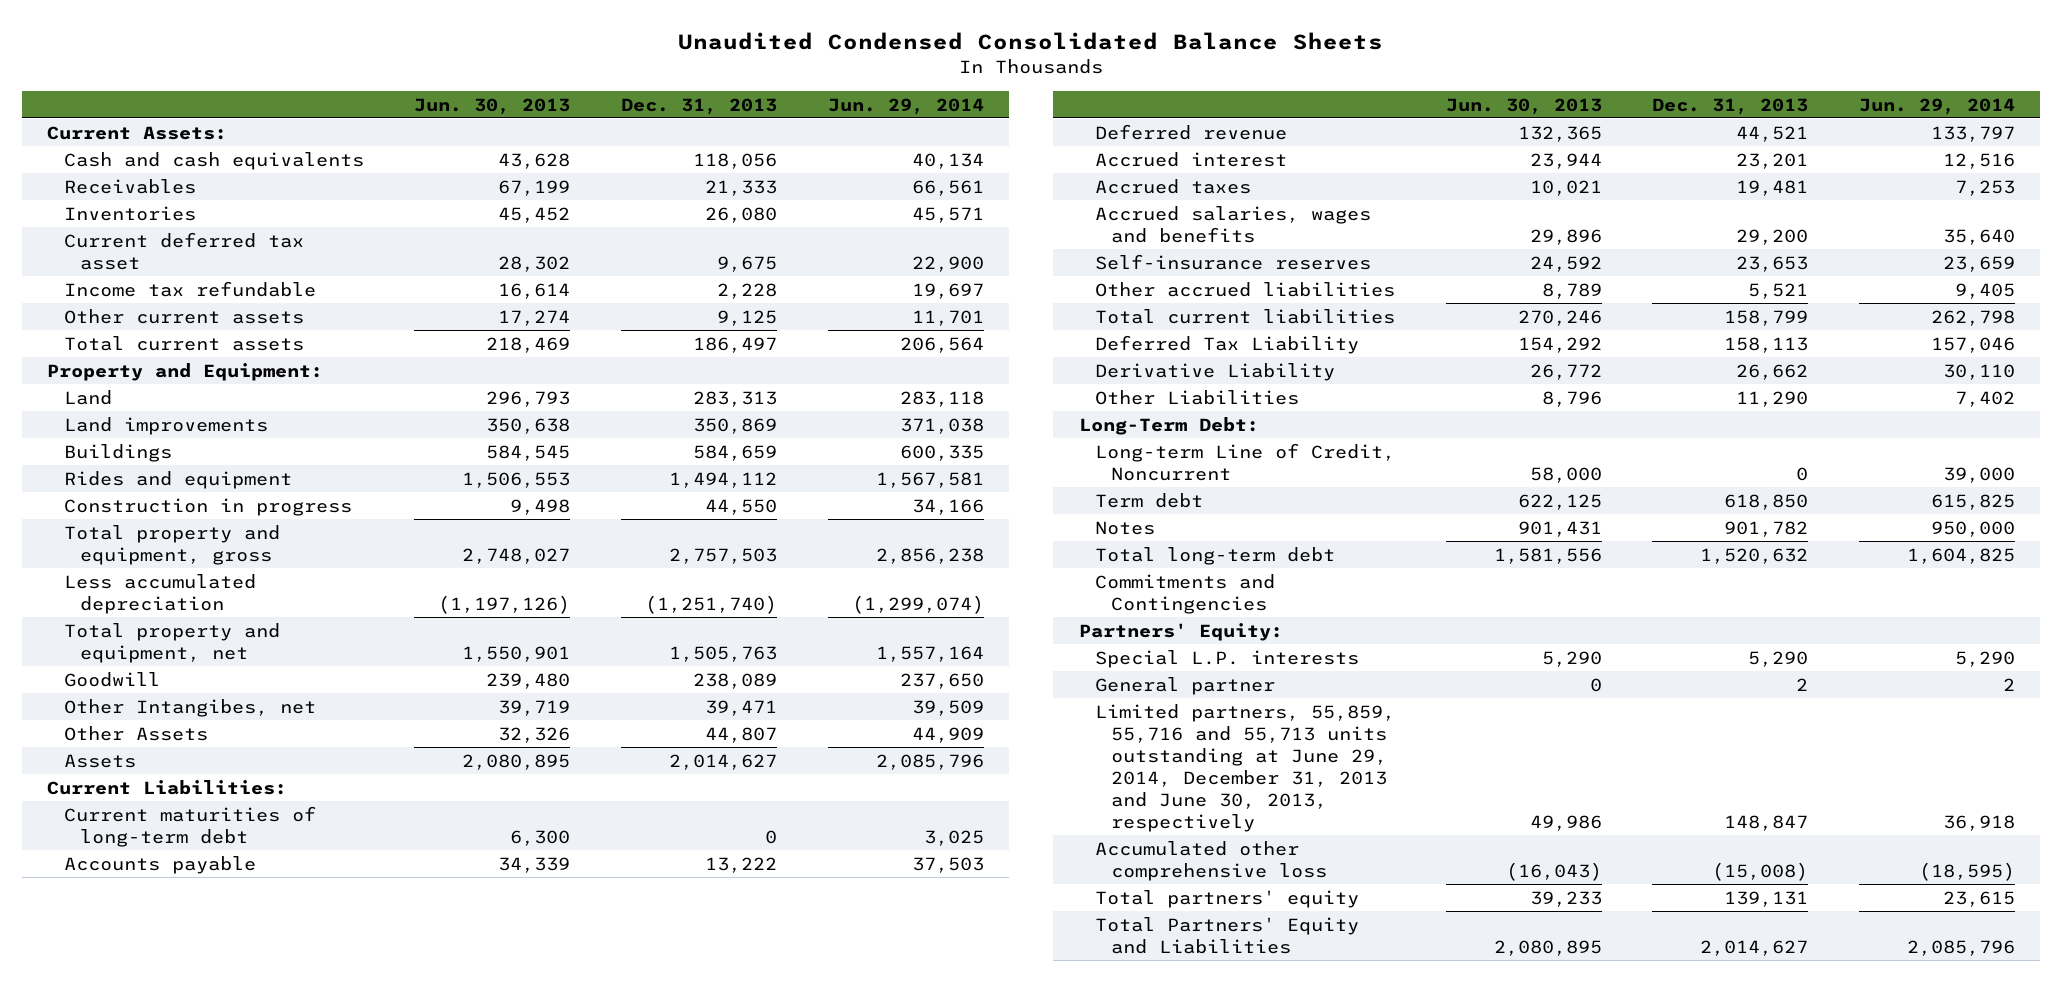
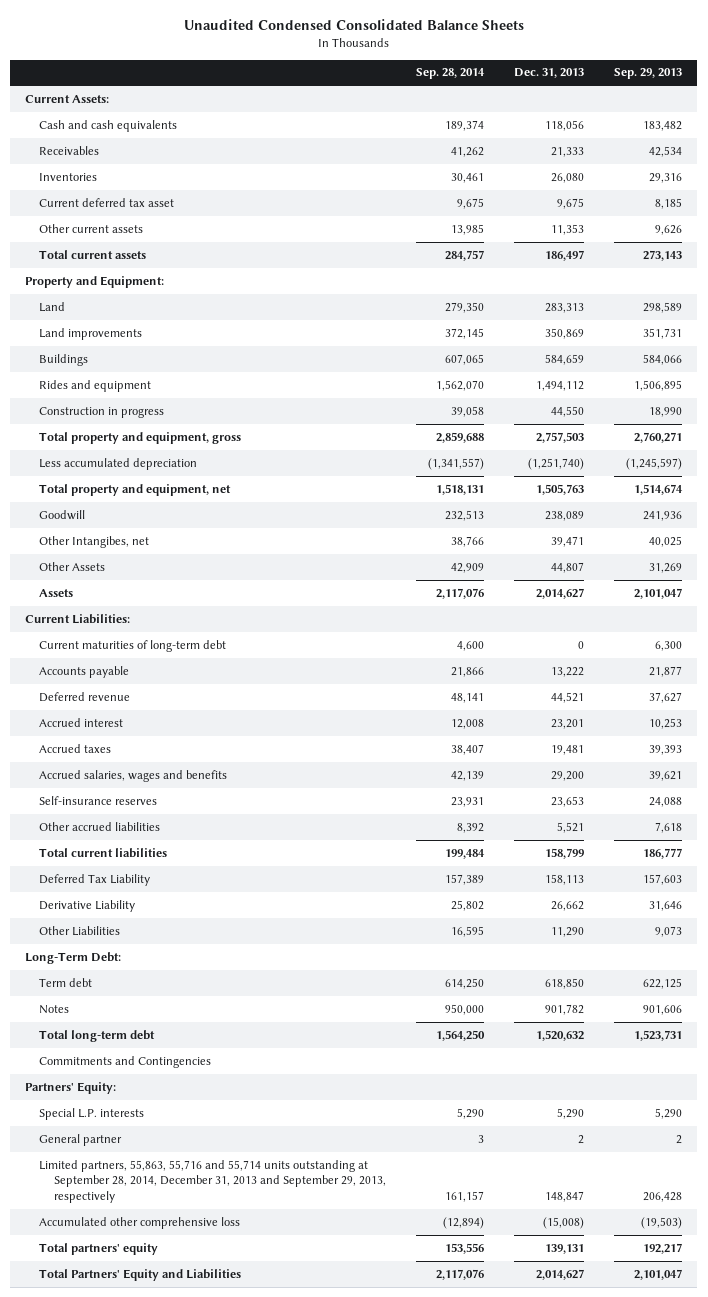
[414,97,571,115] Jun. 30, 2013 -> none
[827,97,984,115] Jun. 29, 2014 -> none
none -> [415,68,485,80] Sep. 28, 2014
none -> [614,68,683,80] Sep. 29, 2013
[63,280,316,297] Income tax refundable -> none
[716,309,777,326] 9,125 -> [550,223,584,235] 11,353
[1094,442,1395,481] Long-term Line of Credit, Noncurrent -> none
[1094,703,1395,832] Limited partners, 55,859, 55,716 and 55,713 units outstanding at June 29, 2014, December 31, 2013 and June 30, 2013, respectively -> [39,1159,386,1203] Limited partners, 55,863, 55,716 and 55,714 units outstanding at September 28, 2014, December 31, 2013 and September 29, 2013, respectively

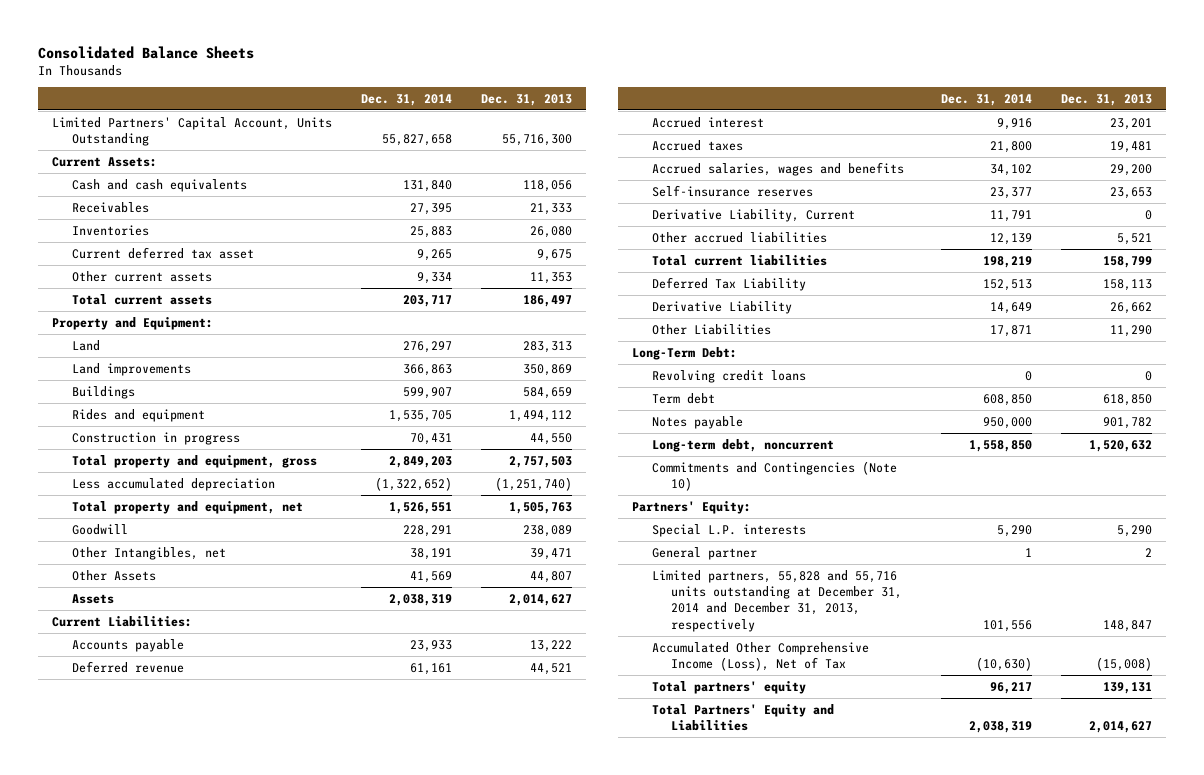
[183,18,524,30] Unaudited Condensed Consolidated Balance Sheets -> [38,45,255,59] Consolidated Balance Sheets
[415,68,485,80] Sep. 28, 2014 -> none
[614,68,683,80] Sep. 29, 2013 -> none
none -> [361,93,453,106] Dec. 31, 2014
none -> [52,116,333,147] Limited Partners' Capital Account, Units Outstanding
[39,535,150,548] Other Intangibes, net -> [71,546,226,560] Other Intangibles, net
[39,639,227,652] Current maturities of long-term debt -> none
none -> [651,208,855,222] Derivative Liability, Current
none -> [651,369,806,383] Revolving credit loans
[39,1004,70,1014] Notes -> [651,415,743,429] Notes payable
[39,1029,156,1042] Total long-term debt -> [651,438,834,452] Long-term debt, noncurrent
[39,1055,212,1068] Commitments and Contingencies -> [651,460,897,492] Commitments and Contingencies (Note 10)
[39,1159,386,1203] Limited partners, 55,863, 55,716 and 55,714 units outstanding at September 28, 2014, December 31, 2013 and September 29, 2013, respectively -> [651,569,903,632] Limited partners, 55,828 and 55,716 units outstanding at December 31, 2014 and December 31, 2013, respectively
[39,1216,241,1229] Accumulated other comprehensive loss -> [651,641,869,672] Accumulated Other Comprehensive Income (Loss), Net of Tax

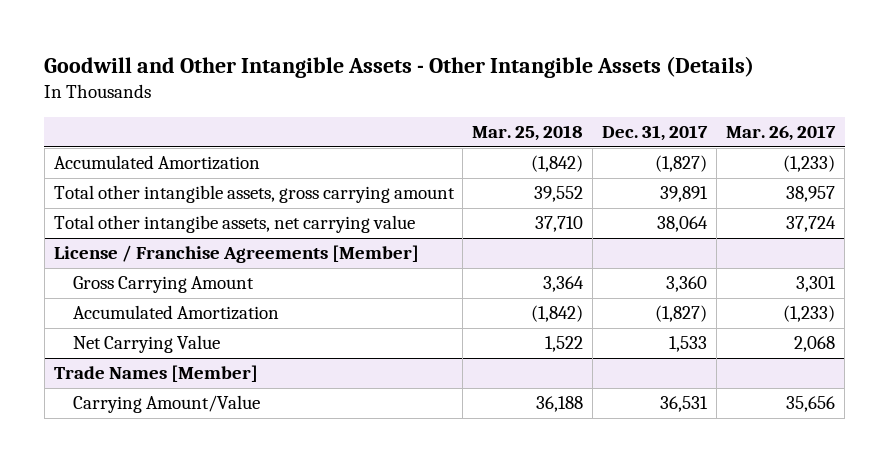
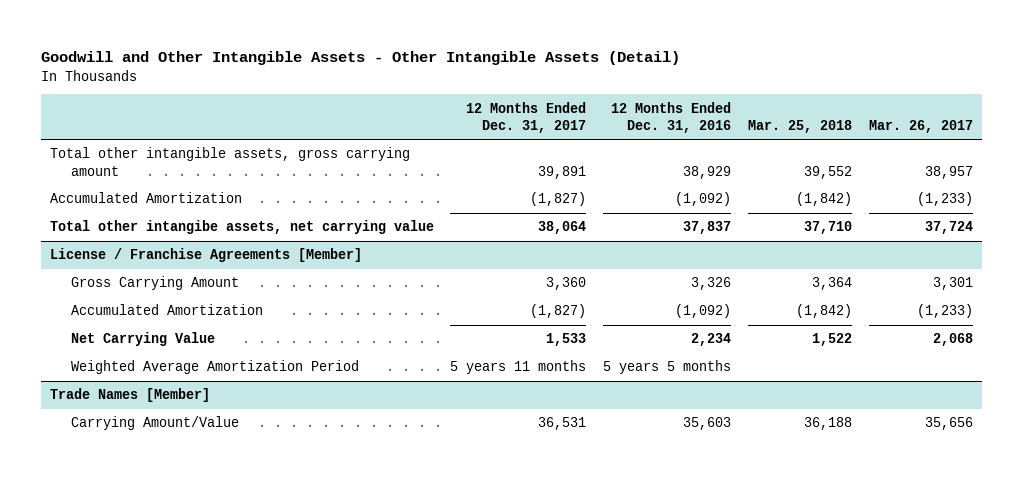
[44,55,755,78] Goodwill and Other Intangible Assets - Other Intangible Assets (Details) -> [41,51,681,66] Goodwill and Other Intangible Assets - Other Intangible Assets (Detail)
[602,125,709,142] Dec. 31, 2017 -> none
none -> [466,101,587,133] 12 Months Ended Dec. 31, 2017
none -> [611,101,732,133] 12 Months Ended Dec. 31, 2016
[53,155,260,171] Accumulated Amortization -> [49,192,242,204] Accumulated Amortization
none -> [71,360,360,375] Weighted Average Amortization Period

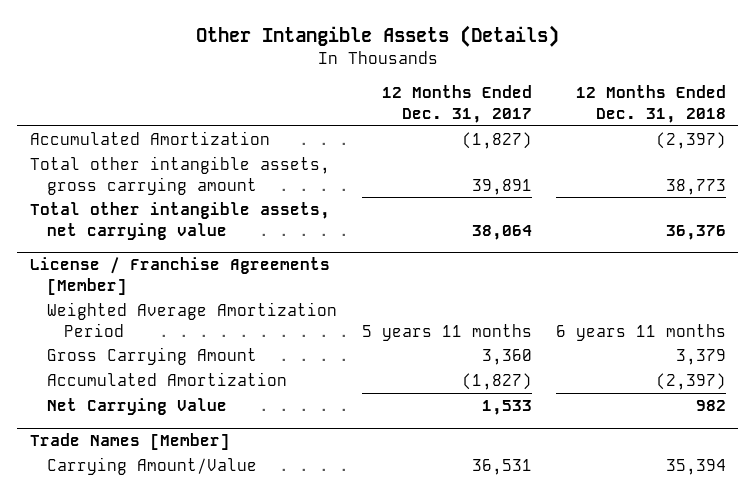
[41,51,681,66] Goodwill and Other Intangible Assets - Other Intangible Assets (Detail) -> [195,25,559,48] Other Intangible Assets (Details)
[611,101,732,133] 12 Months Ended Dec. 31, 2016 -> none
[748,119,853,133] Mar. 25, 2018 -> none
[869,119,974,133] Mar. 26, 2017 -> none
none -> [576,85,727,123] 12 Months Ended Dec. 31, 2018
[49,147,410,176] Total other intangible assets, gross carrying amount -> [29,155,330,195] Total other intangible assets, gross carrying amount
[49,220,434,235] Total other intangibe assets, net carrying value -> [29,201,330,240] Total other intangible assets, net carrying value
[71,360,360,375] Weighted Average Amortization Period -> [46,301,337,337] Weighted Average Amortization Period

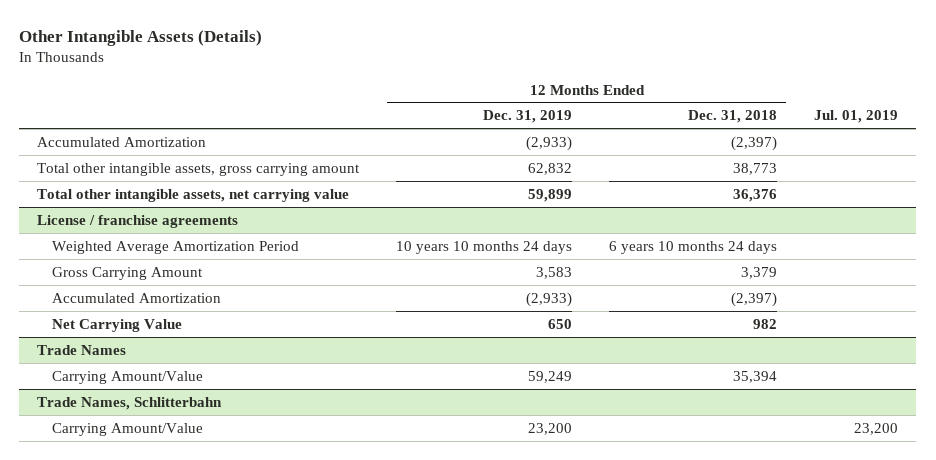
[381,85,532,123] 12 Months Ended Dec. 31, 2017 -> none
none -> [483,110,573,124] Dec. 31, 2019
none -> [814,110,899,124] Jul. 01, 2019
[29,257,330,296] License / Franchise Agreements [Member] -> [37,214,239,228] License / franchise agreements
[556,323,727,341] 6 years 11 months -> [609,240,778,254] 6 years 10 months 24 days
[29,433,230,451] Trade Names [Member] -> [37,344,127,355] Trade Names
none -> [37,396,223,410] Trade Names, Schlitterbahn
none -> [51,422,203,436] Carrying Amount/Value

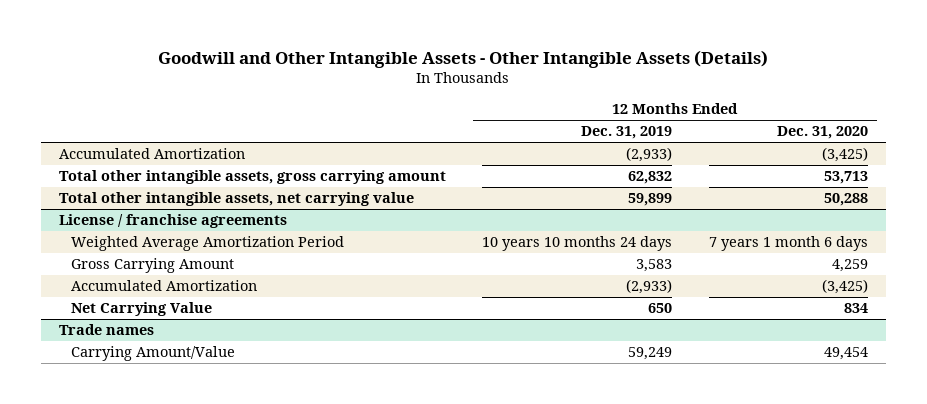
[19,30,263,47] Other Intangible Assets (Details) -> [158,49,769,68] Goodwill and Other Intangible Assets - Other Intangible Assets (Details)
[688,110,778,124] Dec. 31, 2018 -> none
[814,110,899,124] Jul. 01, 2019 -> none
none -> [776,126,868,140] Dec. 31, 2020
[37,344,127,355] Trade Names -> [59,324,155,336] Trade names
[37,396,223,410] Trade Names, Schlitterbahn -> none
[51,422,203,436] Carrying Amount/Value -> none

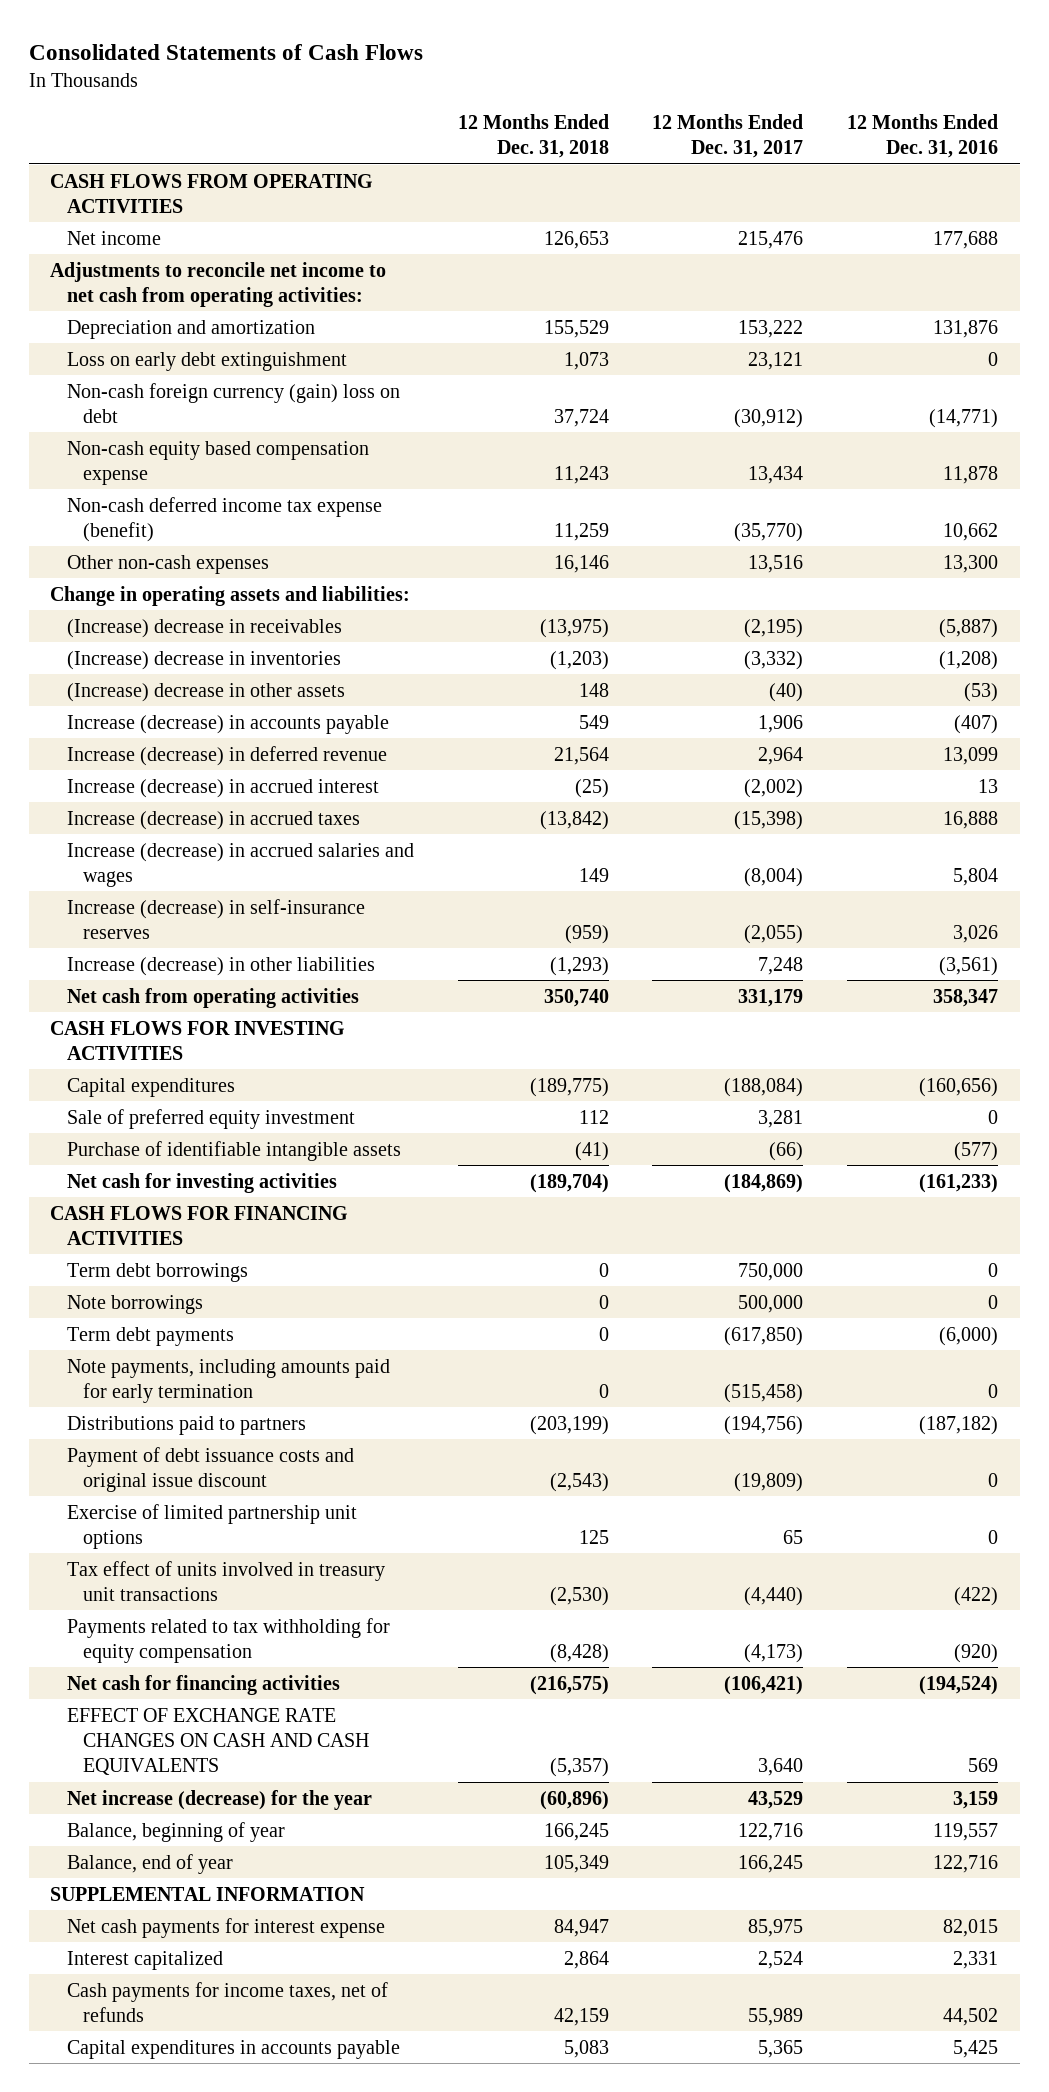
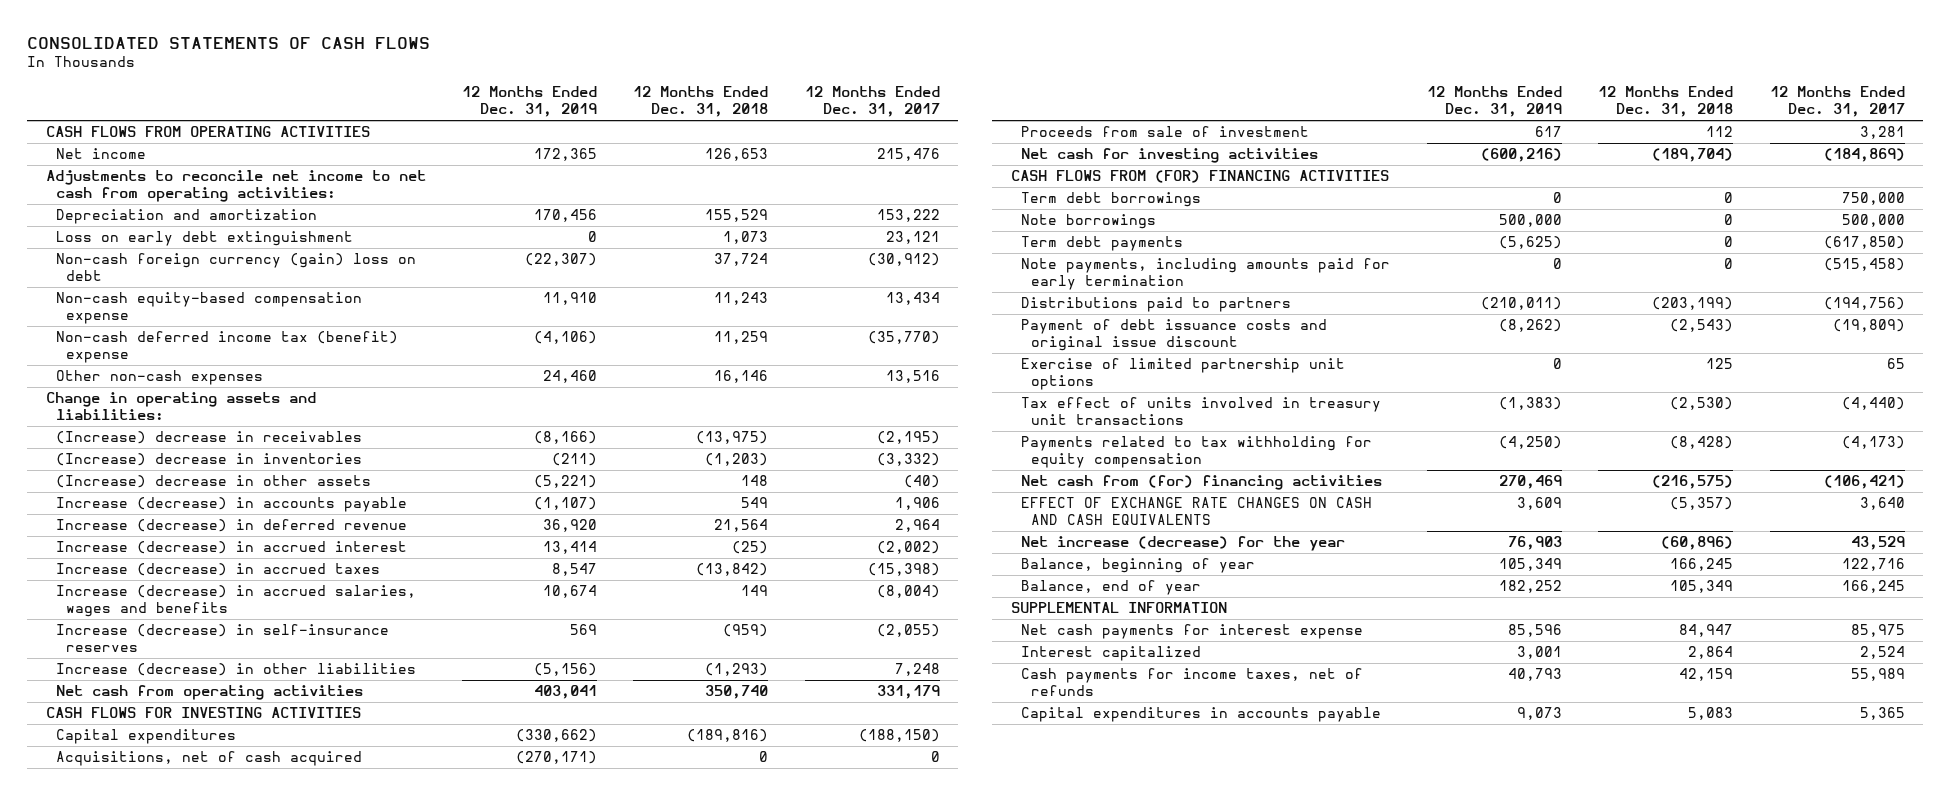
[28,43,423,60] Consolidated Statements of Cash Flows -> [27,36,431,49] CONSOLIDATED STATEMENTS OF CASH FLOWS
[847,114,999,159] 12 Months Ended Dec. 31, 2016 -> none
none -> [462,86,598,118] 12 Months Ended Dec. 31, 2019
[66,440,369,485] Non-cash equity based compensation expense -> [55,292,362,325] Non-cash equity-based compensation expense
[66,496,382,542] Non-cash deferred income tax expense (benefit) -> [55,331,398,364] Non-cash deferred income tax (benefit) expense
[66,842,414,887] Increase (decrease) in accrued salaries and wages -> [55,585,416,618] Increase (decrease) in accrued salaries, wages and benefits
[66,1140,401,1161] Purchase of identifiable intangible assets -> none
[529,1077,609,1097] (189,775) -> [687,729,769,743] (189,816)
[724,1077,804,1097] (188,084) -> [858,729,940,743] (188,150)
none -> [55,751,362,767] Acquisitions, net of cash acquired
[66,1108,355,1129] Sale of preferred equity investment -> [1020,126,1309,138] Proceeds from sale of investment
[50,1205,349,1245] CASH FLOWS FOR FINANCING ACTIVITIES -> [1010,170,1389,184] CASH FLOWS FROM (FOR) FINANCING ACTIVITIES
[66,1674,340,1695] Net cash for financing activities -> [1020,475,1382,491] Net cash from (for) financing activities

